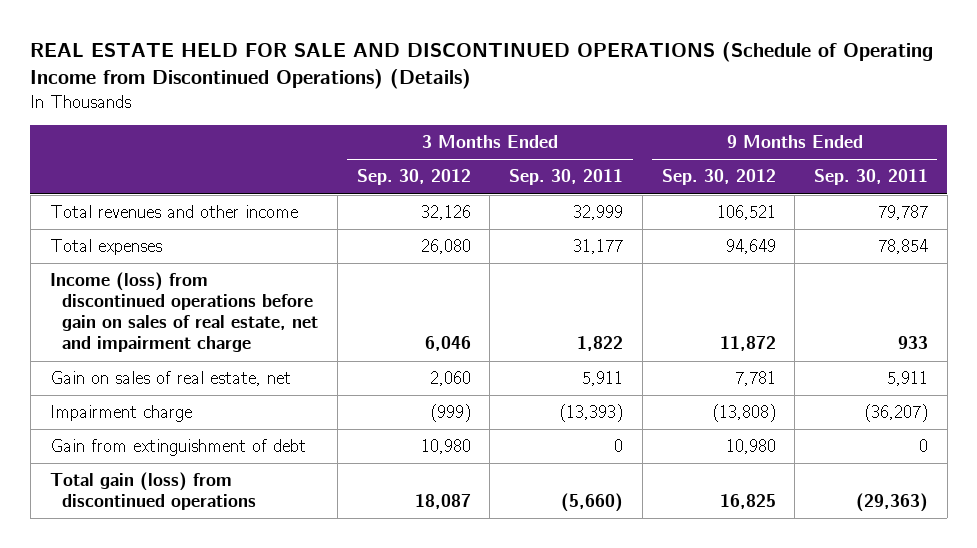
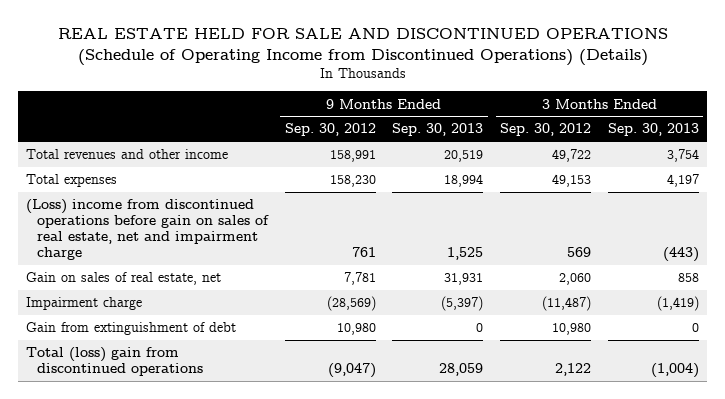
[509,169,624,186] Sep. 30, 2011 -> none
[813,169,928,186] Sep. 30, 2011 -> none
none -> [392,123,484,137] Sep. 30, 2013
none -> [608,123,700,137] Sep. 30, 2013
[420,205,471,221] 32,126 -> [552,149,592,163] 49,722
[716,205,776,221] 106,521 -> [329,150,376,163] 158,991
[420,239,471,255] 26,080 -> [552,174,592,188] 49,153
[725,239,776,255] 94,649 -> [329,175,376,188] 158,230
[49,272,319,353] Income (loss) from discontinued operations before gain on sales of real estate, net and impairment charge -> [26,199,269,260] (Loss) income from discontinued operations before gain on sales of real estate, net and impairment charge
[424,336,471,352] 6,046 -> [567,246,592,257] 569
[719,336,776,352] 11,872 -> [351,246,376,257] 761
[429,404,471,423] (999) -> [542,296,592,312] (11,487)
[711,404,776,423] (13,808) -> [326,296,376,312] (28,569)
[49,472,257,511] Total gain (loss) from discontinued operations -> [26,347,203,376] Total (loss) gain from discontinued operations
[414,494,471,510] 18,087 -> [555,362,592,376] 2,122
[719,494,776,510] 16,825 -> [327,362,376,378] (9,047)

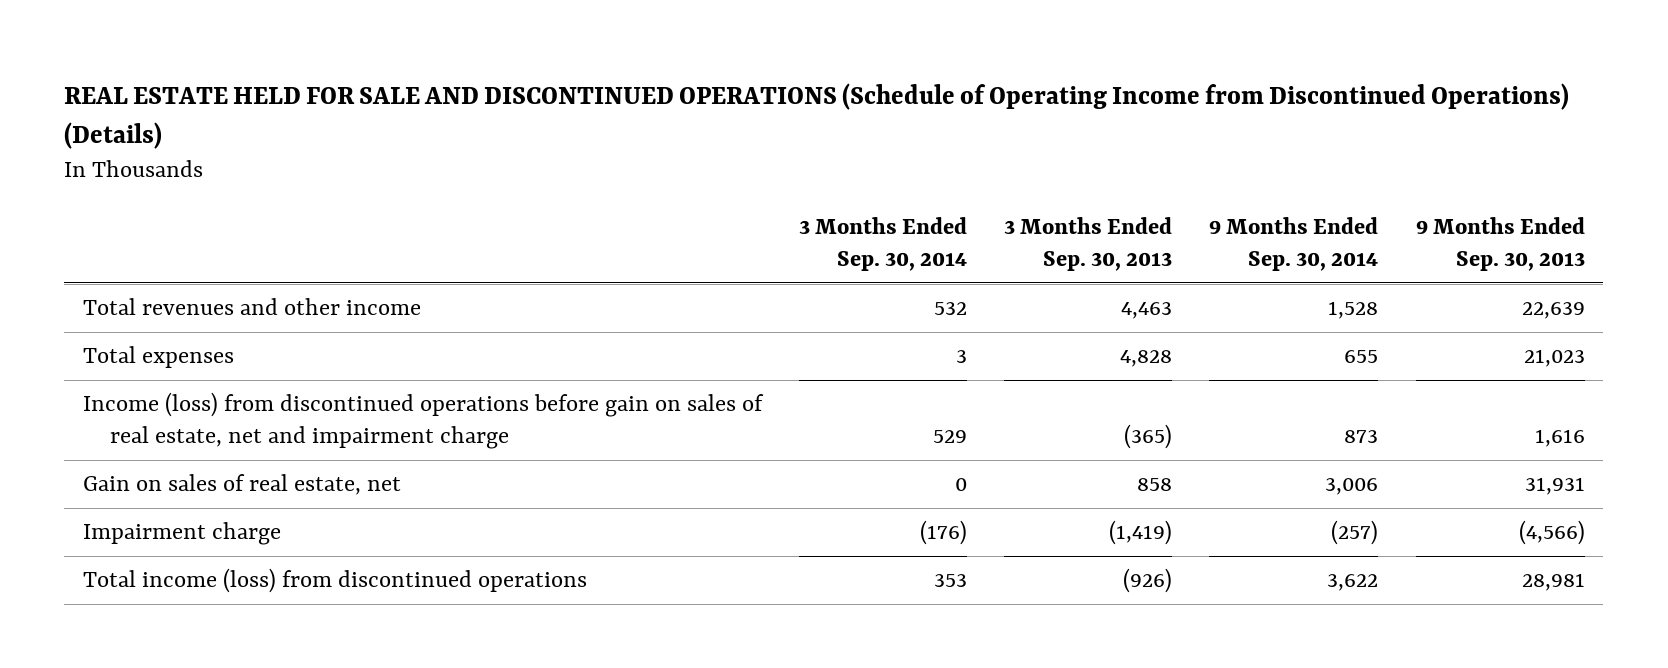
[284,123,376,137] Sep. 30, 2012 -> none
[500,123,592,137] Sep. 30, 2012 -> none
none -> [799,216,968,271] 3 Months Ended Sep. 30, 2014
none -> [1209,216,1379,271] 9 Months Ended Sep. 30, 2014
[444,150,484,163] 20,519 -> [1521,302,1585,320] 22,639
[667,149,700,163] 3,754 -> [1121,302,1173,320] 4,463
[444,174,484,188] 18,994 -> [1523,349,1585,368] 21,023
[667,174,700,188] 4,197 -> [1120,350,1173,368] 4,828
[26,199,269,260] (Loss) income from discontinued operations before gain on sales of real estate, net and impairment charge -> [82,392,764,450] Income (loss) from discontinued operations before gain on sales of real estate, net and impairment charge
[447,246,484,260] 1,525 -> [1534,429,1585,448] 1,616
[663,246,700,262] (443) -> [1124,424,1173,450] (365)
[26,322,237,336] Gain from extinguishment of debt -> none
[441,296,484,312] (5,397) -> [1518,520,1585,546] (4,566)
[26,347,203,376] Total (loss) gain from discontinued operations -> [82,568,587,594] Total income (loss) from discontinued operations
[439,362,484,376] 28,059 -> [1521,573,1585,592] 28,981
[651,362,700,378] (1,004) -> [1123,568,1173,594] (926)

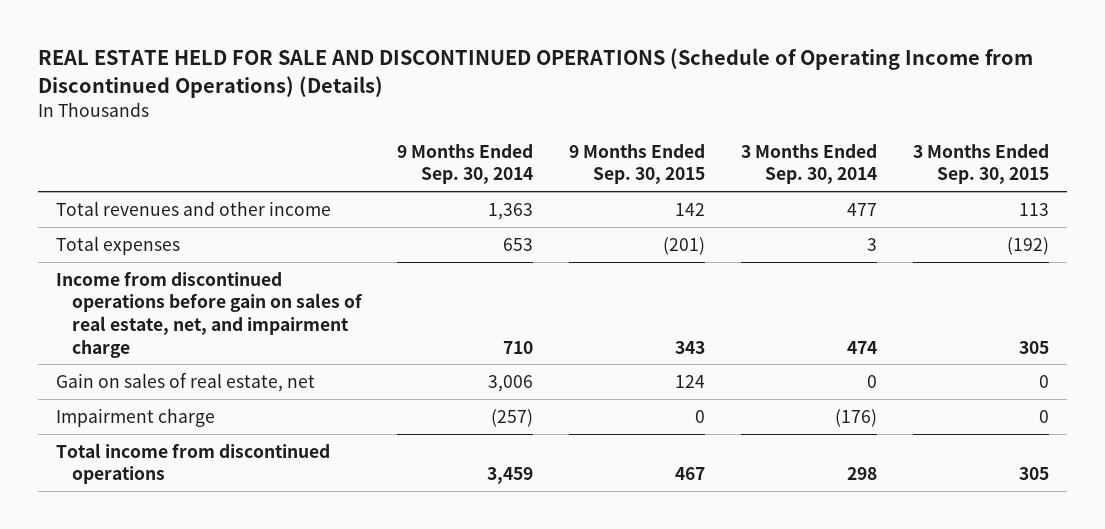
[1004,216,1173,271] 3 Months Ended Sep. 30, 2013 -> none
[1415,216,1585,271] 9 Months Ended Sep. 30, 2013 -> none
none -> [569,143,706,185] 9 Months Ended Sep. 30, 2015
none -> [912,143,1049,185] 3 Months Ended Sep. 30, 2015
[934,302,968,316] 532 -> [846,202,877,216] 477
[1328,301,1379,320] 1,528 -> [488,202,534,220] 1,363
[1344,350,1379,364] 655 -> [503,237,534,251] 653
[82,392,764,450] Income (loss) from discontinued operations before gain on sales of real estate, net and impairment charge -> [56,270,363,358] Income from discontinued operations before gain on sales of real estate, net, and impairment charge
[933,430,968,444] 529 -> [846,340,877,354] 474
[1344,430,1379,444] 873 -> [503,340,534,354] 710
[82,568,587,594] Total income (loss) from discontinued operations -> [56,442,331,485] Total income from discontinued operations
[934,574,968,588] 353 -> [846,467,877,481] 298
[1327,574,1379,592] 3,622 -> [487,467,534,485] 3,459

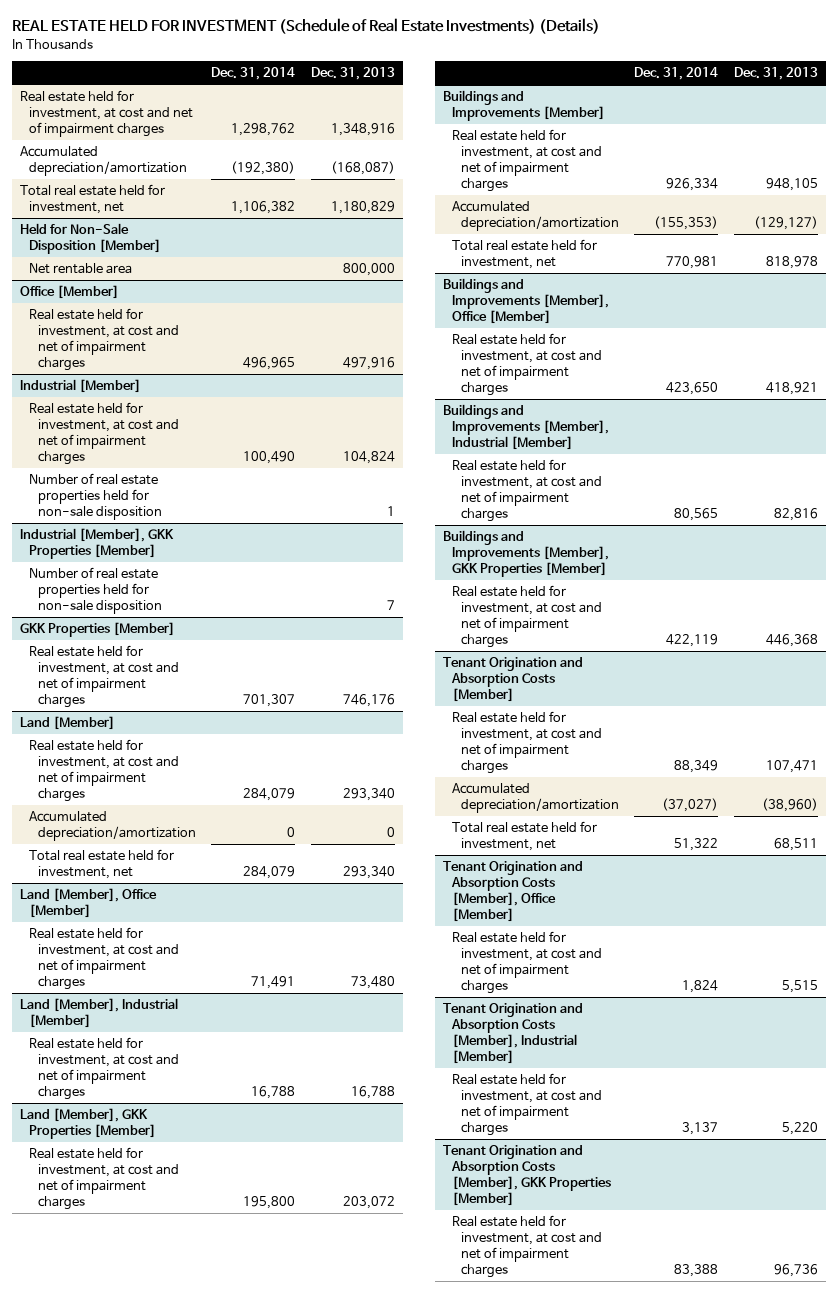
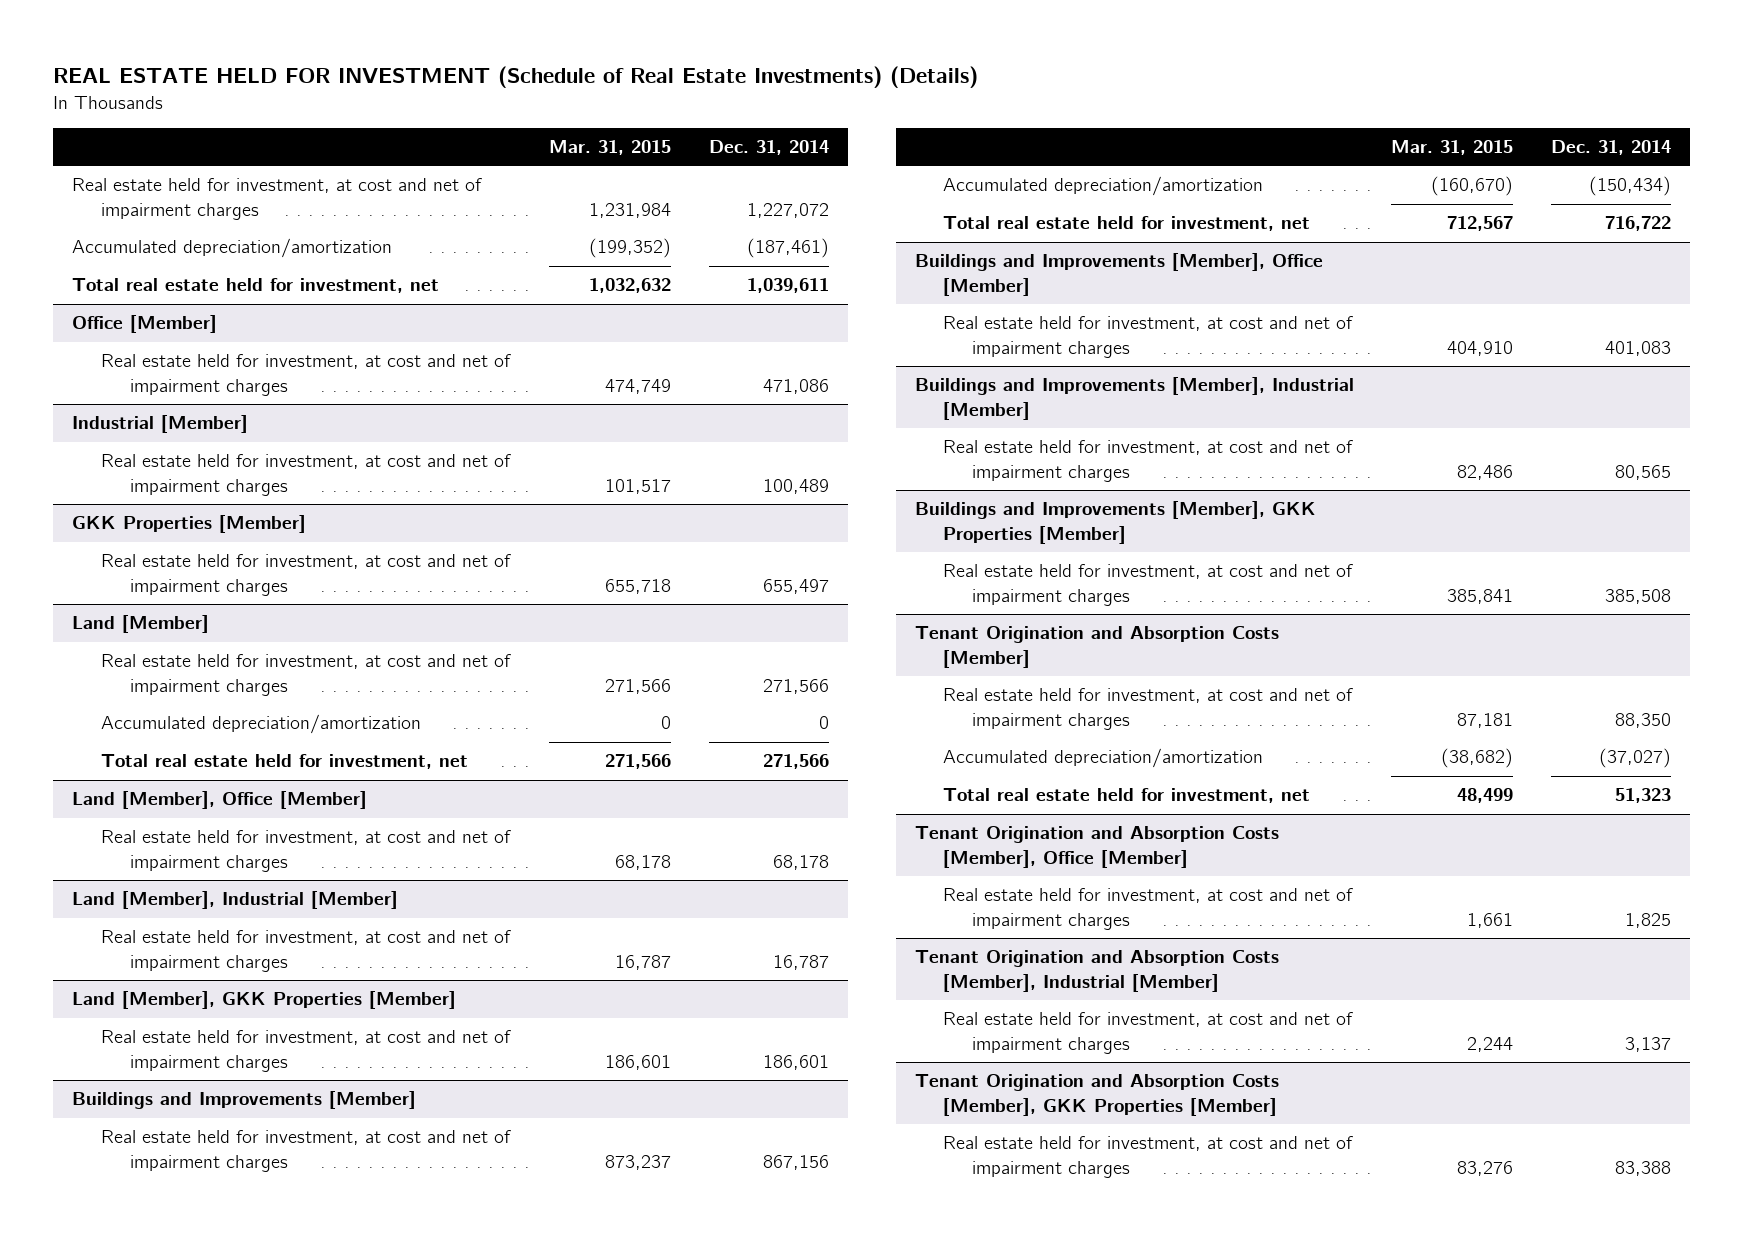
[311,67,396,81] Dec. 31, 2013 -> none
none -> [549,140,672,156] Mar. 31, 2015
[19,223,161,255] Held for Non-Sale Disposition [Member] -> none
[28,263,132,275] Net rentable area -> none
[231,122,296,136] 1,298,762 -> [746,203,829,219] 1,227,072
[231,161,296,176] (192,380) -> [746,238,829,259] (187,461)
[231,201,296,215] 1,106,382 -> [746,278,829,294] 1,039,611
[243,356,296,370] 496,965 -> [762,379,829,395] 471,086
[28,473,162,520] Number of real estate properties held for non-sale disposition -> none
[19,528,174,560] Industrial [Member], GKK Properties [Member] -> none
[28,567,162,614] Number of real estate properties held for non-sale disposition -> none
[243,450,296,464] 100,490 -> [762,479,829,495] 100,489
[243,693,296,707] 701,307 -> [762,579,829,595] 655,497
[243,787,296,801] 284,079 -> [762,679,829,695] 271,566
[243,866,296,880] 284,079 -> [762,754,829,770] 271,566
[251,975,296,989] 71,491 -> [772,855,829,871] 68,178
[251,1085,296,1099] 16,788 -> [772,955,829,971] 16,787
[243,1195,296,1209] 195,800 -> [762,1055,829,1071] 186,601
[666,177,719,191] 926,334 -> [762,1155,829,1171] 867,156
[654,216,719,231] (155,353) -> [1589,176,1672,197] (150,434)
[666,256,719,270] 770,981 -> [1605,216,1672,232] 716,722
[666,381,719,395] 423,650 -> [1605,341,1672,357] 401,083
[666,633,719,647] 422,119 -> [1605,589,1672,605] 385,508
[674,759,719,773] 88,349 -> [1615,713,1672,729] 88,350
[674,838,719,852] 51,322 -> [1615,788,1672,804] 51,323
[682,979,719,993] 1,824 -> [1625,913,1672,929] 1,825

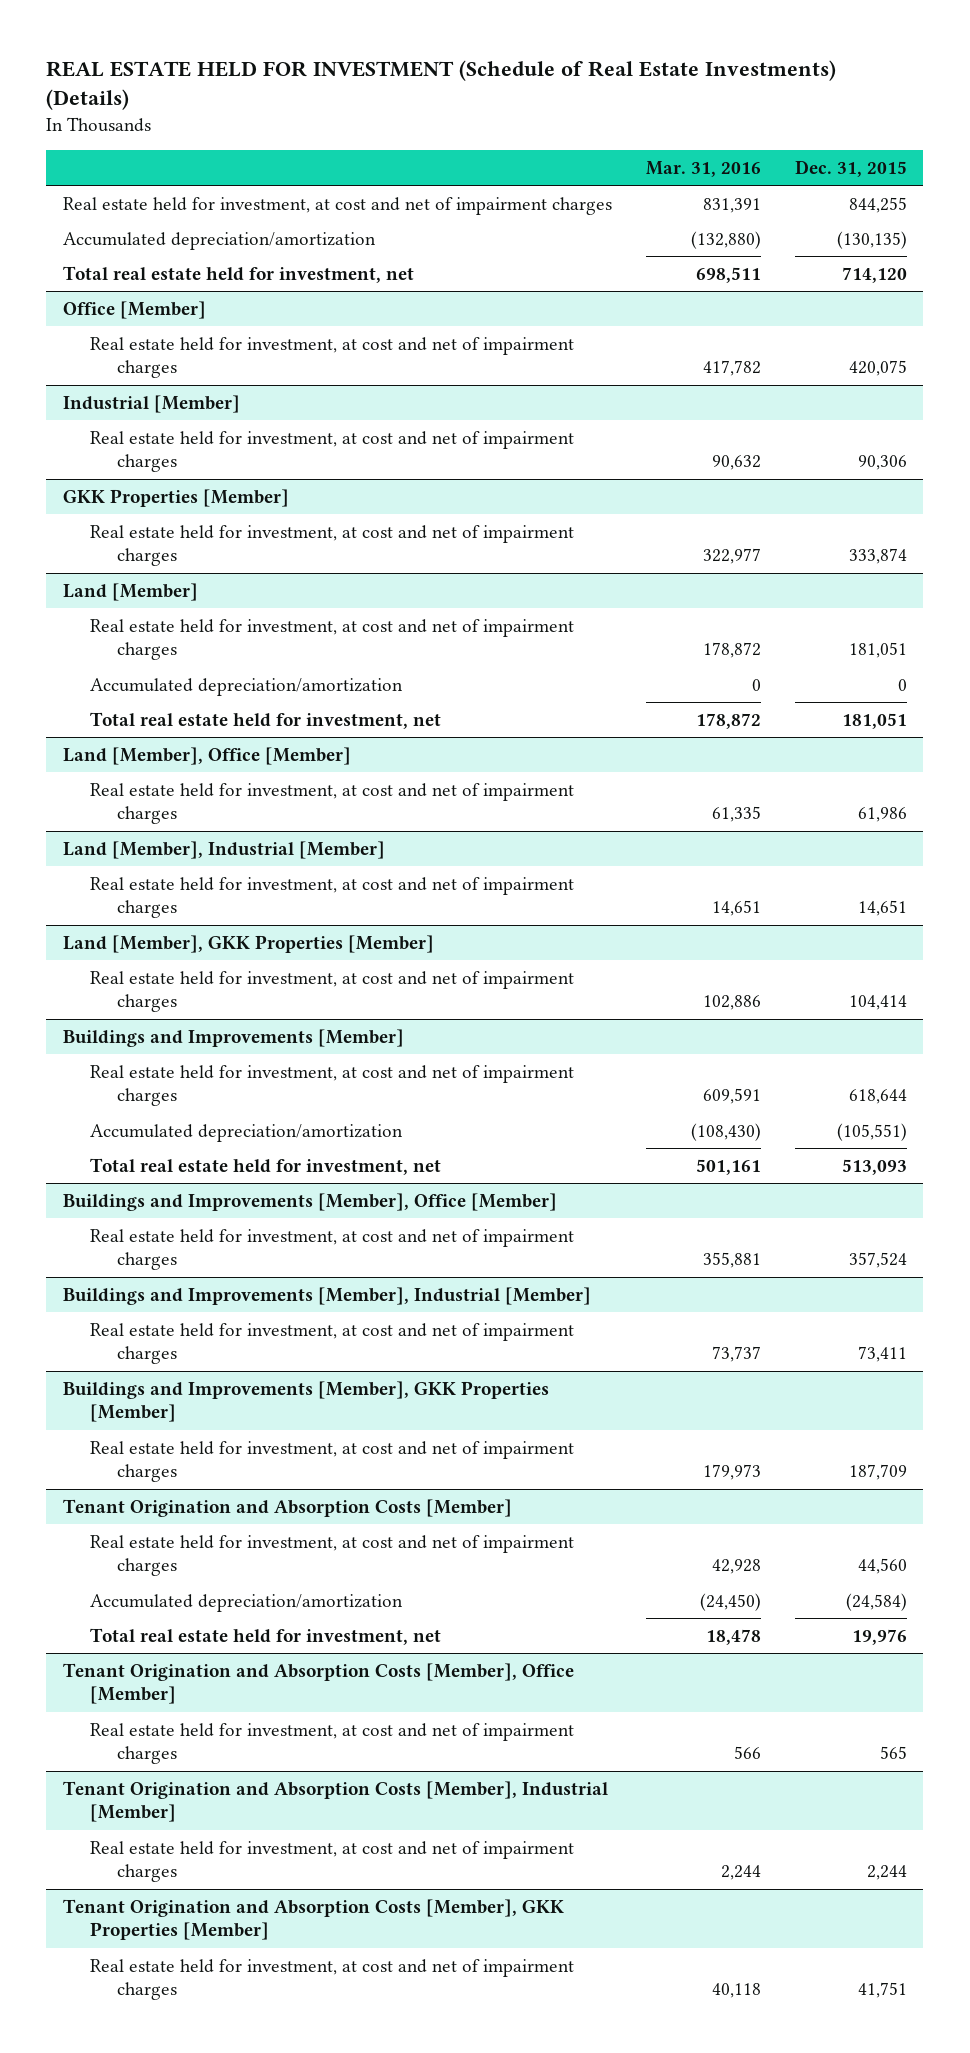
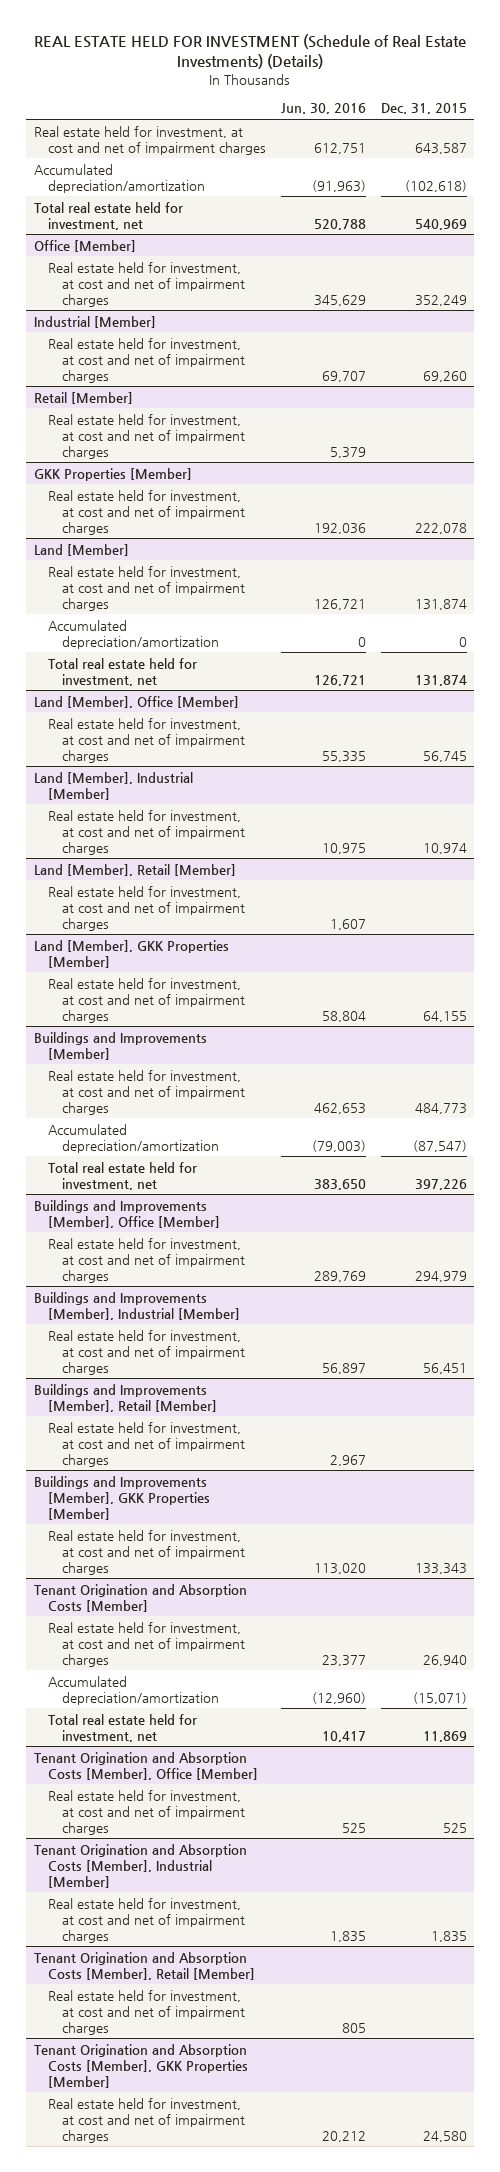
[645,160,761,177] Mar. 31, 2016 -> none
none -> [280,103,366,115] Jun. 30, 2016
[848,196,907,213] 844,255 -> [414,142,467,154] 643,587
[836,230,907,249] (130,135) -> [404,179,467,192] (102,618)
[841,266,907,283] 714,120 -> [414,218,467,230] 540,969
[848,360,907,377] 420,075 -> [414,294,467,306] 352,249
[857,455,907,471] 90,306 -> [422,370,467,382] 69,260
none -> [33,391,133,404] Retail [Member]
none -> [47,413,245,459] Real estate held for investment, at cost and net of impairment charges
[848,548,907,565] 333,874 -> [414,522,467,534] 222,078
[848,642,907,659] 181,051 -> [414,598,467,610] 131,874
[841,712,907,729] 181,051 -> [414,674,467,686] 131,874
[857,807,907,823] 61,986 -> [422,750,467,762] 56,745
[857,900,907,917] 14,651 -> [422,842,467,854] 10,974
none -> [33,863,236,876] Land [Member], Retail [Member]
none -> [47,885,245,931] Real estate held for investment, at cost and net of impairment charges
[848,995,907,1011] 104,414 -> [422,1010,467,1022] 64,155
[848,1089,907,1105] 618,644 -> [414,1102,467,1114] 484,773
[836,1122,907,1141] (105,551) -> [412,1139,467,1152] (87,547)
[841,1158,907,1175] 513,093 -> [414,1178,467,1190] 397,226
[848,1252,907,1269] 357,524 -> [414,1270,467,1282] 294,979
[857,1346,907,1363] 73,411 -> [422,1362,467,1374] 56,451
none -> [33,1383,217,1412] Buildings and Improvements [Member], Retail [Member]
none -> [47,1421,245,1467] Real estate held for investment, at cost and net of impairment charges
[848,1464,907,1481] 187,709 -> [414,1562,467,1574] 133,343
[857,1558,907,1575] 44,560 -> [422,1654,467,1666] 26,940
[845,1592,907,1611] (24,584) -> [412,1691,467,1704] (15,071)
[851,1628,907,1645] 19,976 -> [422,1730,467,1742] 11,869
[879,1746,907,1760] 565 -> [442,1822,467,1833] 525
[866,1865,907,1881] 2,244 -> [430,1930,467,1942] 1,835
none -> [33,1951,255,1980] Tenant Origination and Absorption Costs [Member], Retail [Member]
none -> [47,1989,245,2035] Real estate held for investment, at cost and net of impairment charges
[857,1982,907,1999] 41,751 -> [422,2130,467,2142] 24,580

